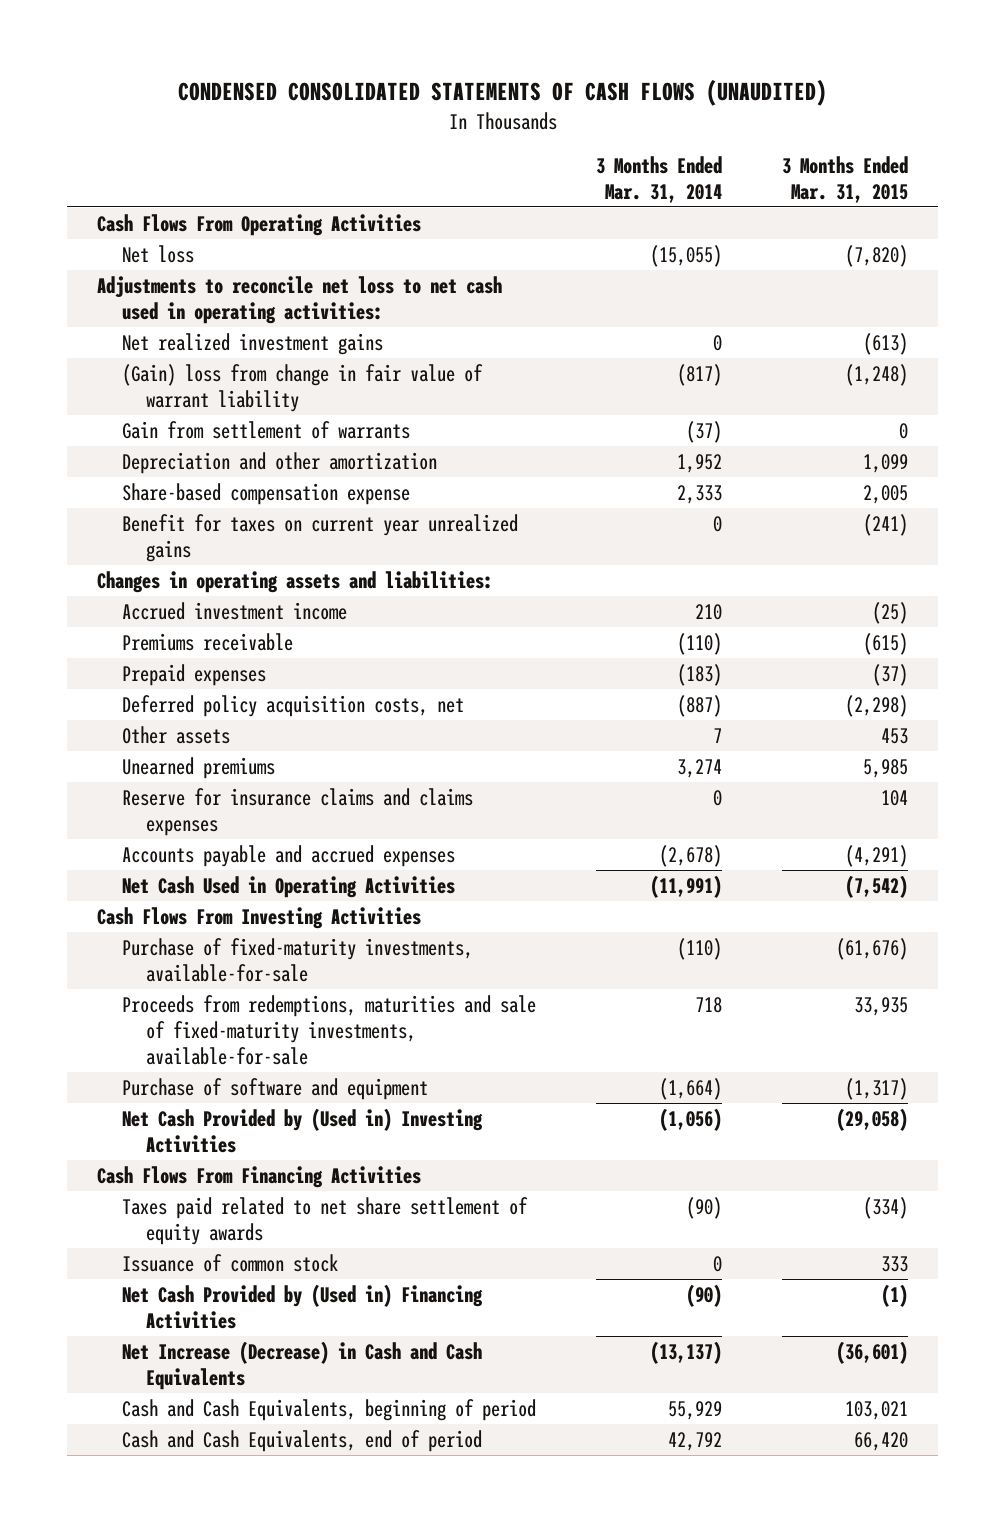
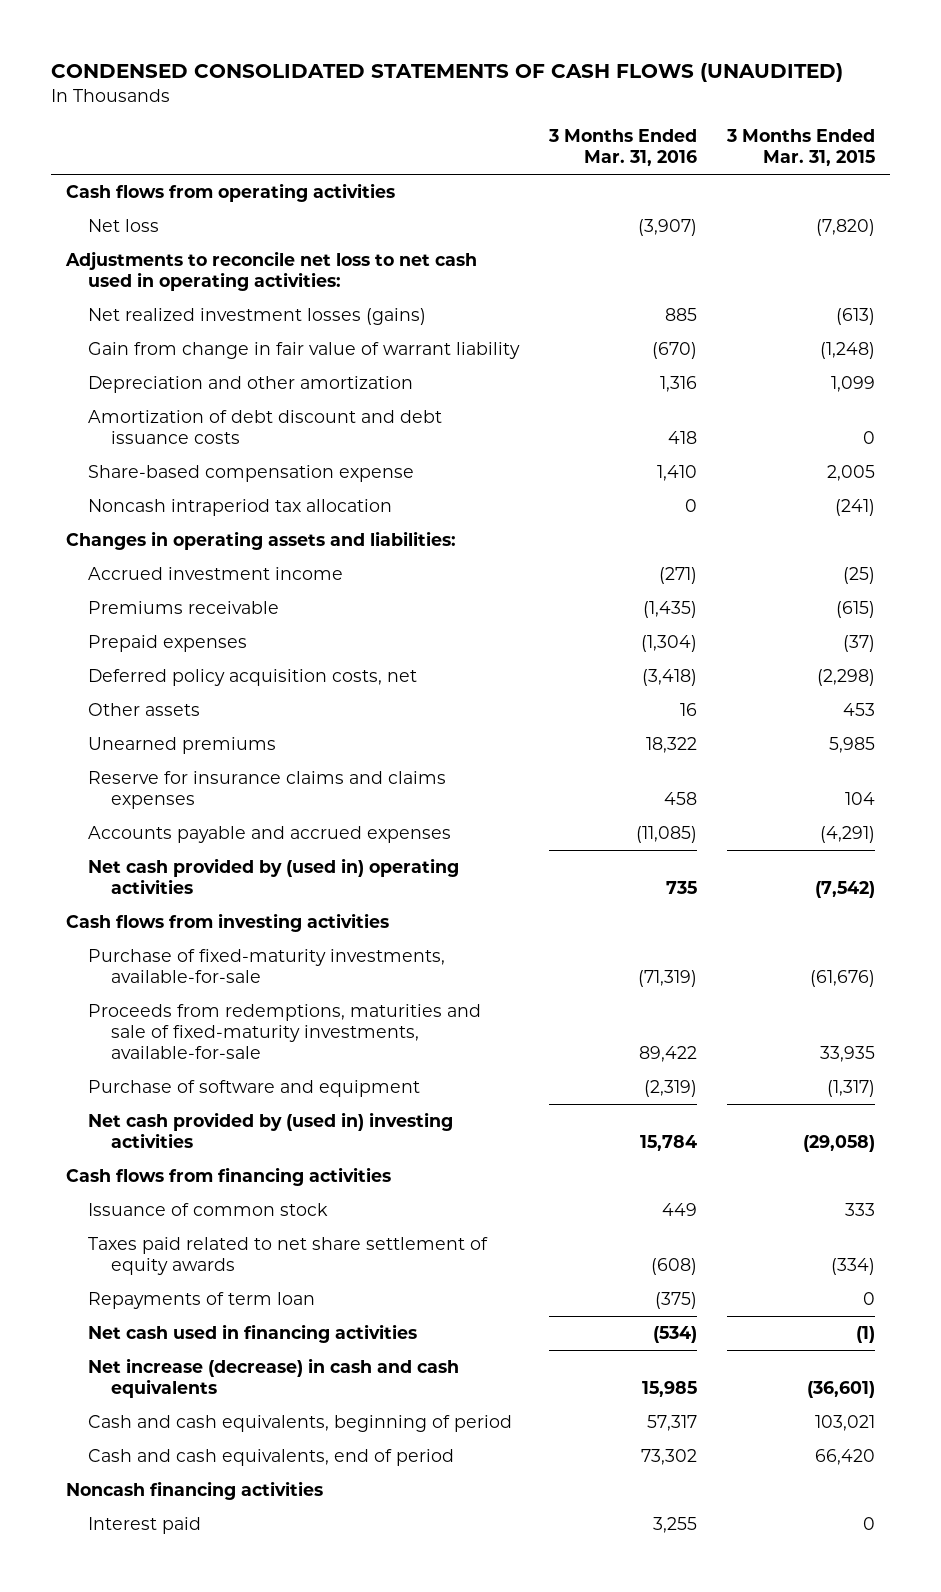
[595,155,722,203] 3 Months Ended Mar. 31, 2014 -> none
none -> [548,129,698,167] 3 Months Ended Mar. 31, 2016
[97,213,422,236] Cash Flows From Operating Activities -> [65,183,395,203] Cash flows from operating activities
[121,420,410,439] Gain from settlement of warrants -> none
[121,332,383,355] Net realized investment gains -> [88,308,427,326] Net realized investment losses (gains)
[121,363,483,412] (Gain) loss from change in fair value of warrant liability -> [88,342,521,360] Gain from change in fair value of warrant liability
none -> [88,410,443,445] Amortization of debt discount and debt issuance costs
[121,513,518,562] Benefit for taxes on current year unrealized gains -> [88,499,393,517] Noncash intraperiod tax allocation
[121,875,455,898] Net Cash Used in Operating Activities -> [88,858,460,895] Net cash provided by (used in) operating activities
[97,906,422,929] Cash Flows From Investing Activities -> [65,913,389,933] Cash flows from investing activities
[121,1107,483,1153] Net Cash Provided by (Used in) Investing Activities -> [88,1112,454,1149] Net cash provided by (used in) investing activities
[97,1165,422,1188] Cash Flows From Financing Activities -> [65,1167,391,1187] Cash flows from financing activities
[121,1196,528,1245] Taxes paid related to net share settlement of equity awards -> [88,1237,489,1276] Taxes paid related to net share settlement of equity awards
none -> [88,1292,316,1310] Repayments of term loan
[121,1283,483,1329] Net Cash Provided by (Used in) Financing Activities -> [88,1324,418,1344] Net cash used in financing activities
[121,1340,482,1390] Net Increase (Decrease) in Cash and Cash Equivalents -> [88,1358,460,1399] Net increase (decrease) in cash and cash equivalents
[121,1398,536,1421] Cash and Cash Equivalents, beginning of period -> [88,1415,513,1433] Cash and cash equivalents, beginning of period
[121,1429,482,1452] Cash and Cash Equivalents, end of period -> [88,1449,455,1467] Cash and cash equivalents, end of period
none -> [65,1481,323,1501] Noncash financing activities
none -> [88,1517,202,1535] Interest paid

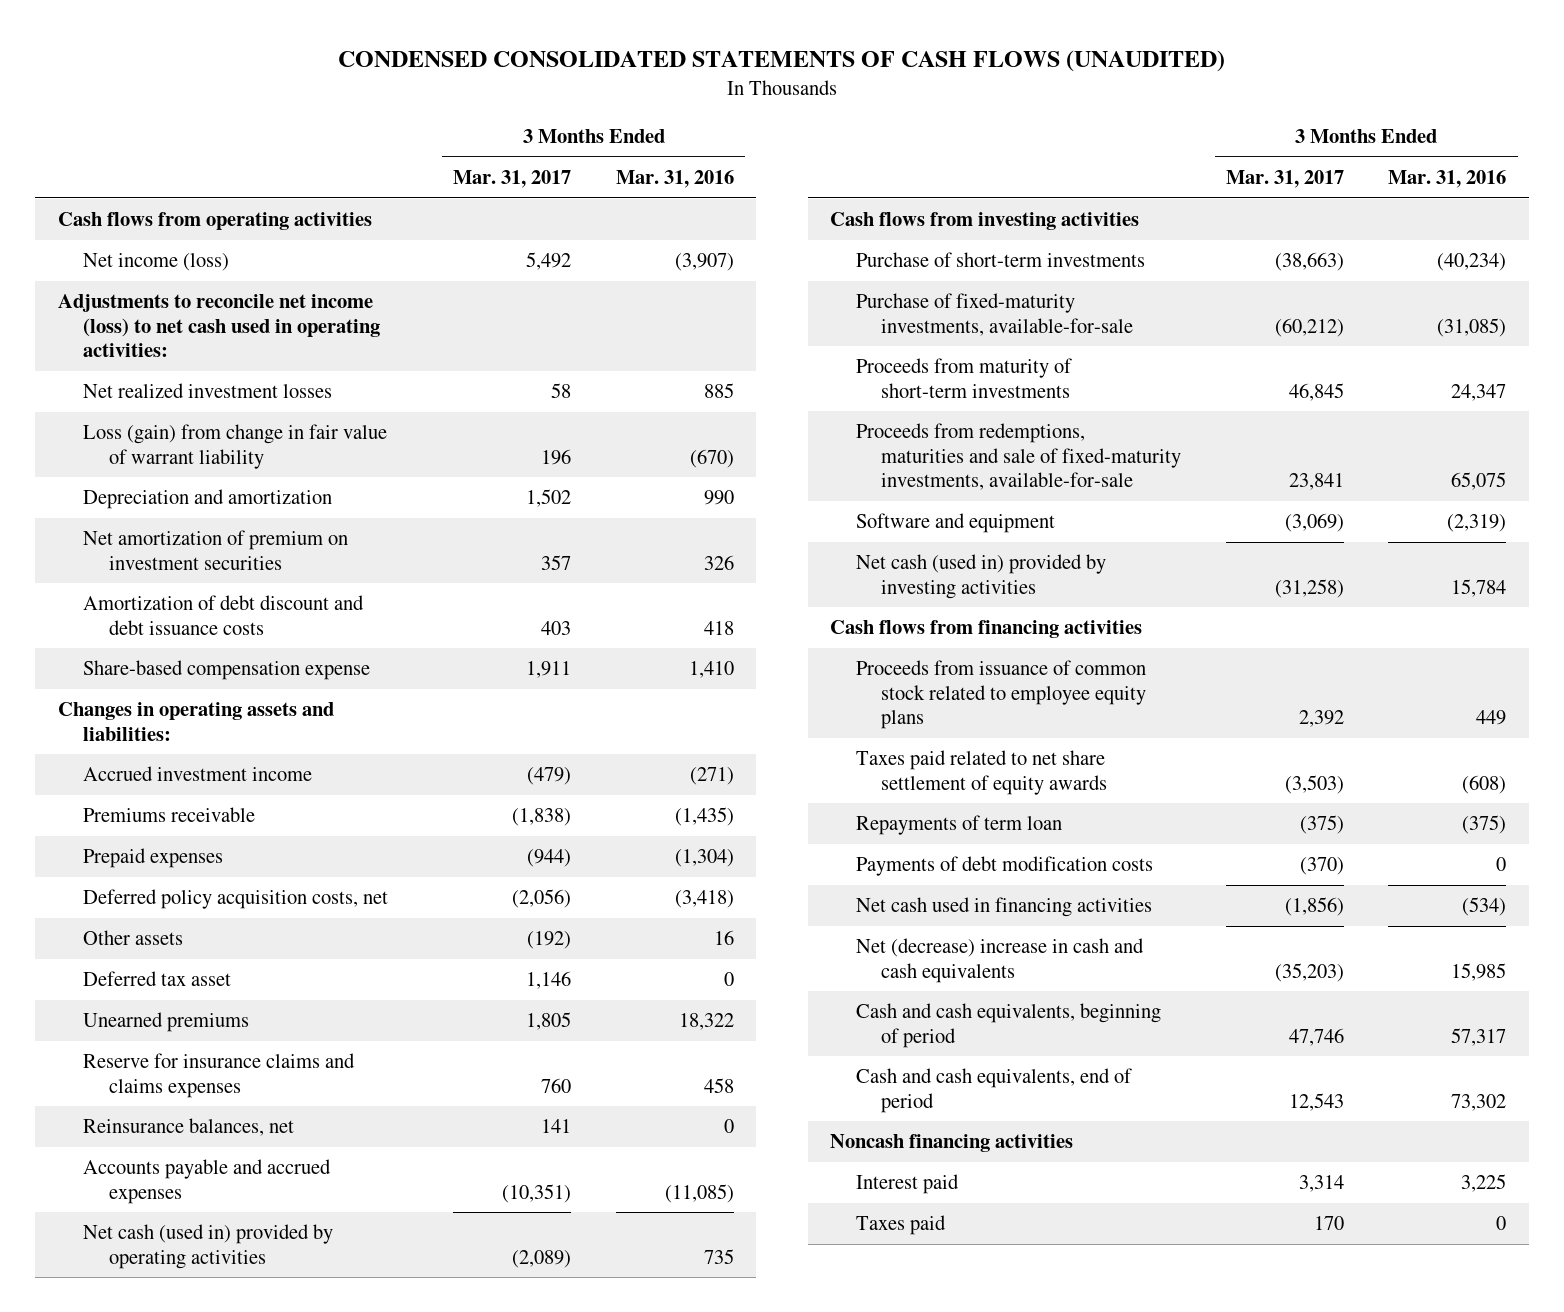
[725,129,875,167] 3 Months Ended Mar. 31, 2015 -> none
none -> [453,170,572,189] Mar. 31, 2017
[88,219,160,233] Net loss -> [83,253,230,272] Net income (loss)
[64,251,477,292] Adjustments to reconcile net loss to net cash used in operating activities: -> [57,294,381,358] Adjustments to reconcile net income (loss) to net cash used in operating activities:
[88,308,427,326] Net realized investment losses (gains) -> [83,383,333,399] Net realized investment losses
[88,342,521,360] Gain from change in fair value of warrant liability -> [83,424,388,469] Loss (gain) from change in fair value of warrant liability
[88,376,414,394] Depreciation and other amortization -> [83,489,333,510] Depreciation and amortization
[660,376,698,393] 1,316 -> [703,490,734,506] 990
none -> [83,530,349,570] Net amortization of premium on investment securities
[88,499,393,517] Noncash intraperiod tax allocation -> none
none -> [83,971,232,987] Deferred tax asset
none -> [83,1118,295,1137] Reinsurance balances, net
[88,858,460,895] Net cash provided by (used in) operating activities -> [83,1224,334,1269] Net cash (used in) provided by operating activities
none -> [855,252,1145,268] Purchase of short-term investments
[638,970,698,988] (71,319) -> [1437,317,1507,337] (31,085)
none -> [855,358,1072,398] Proceeds from maturity of short-term investments
[639,1046,698,1063] 89,422 -> [1451,472,1507,491] 65,075
[88,1080,421,1098] Purchase of software and equipment -> [855,513,1055,534] Software and equipment
[88,1112,454,1149] Net cash provided by (used in) investing activities -> [855,554,1106,599] Net cash (used in) provided by investing activities
[88,1203,329,1217] Issuance of common stock -> [855,660,1147,730] Proceeds from issuance of common stock related to employee equity plans
none -> [855,856,1153,877] Payments of debt modification costs
[88,1358,460,1399] Net increase (decrease) in cash and cash equivalents -> [855,938,1144,983] Net (decrease) increase in cash and cash equivalents
[653,1517,698,1534] 3,255 -> [1461,1174,1507,1193] 3,225
none -> [855,1215,946,1236] Taxes paid

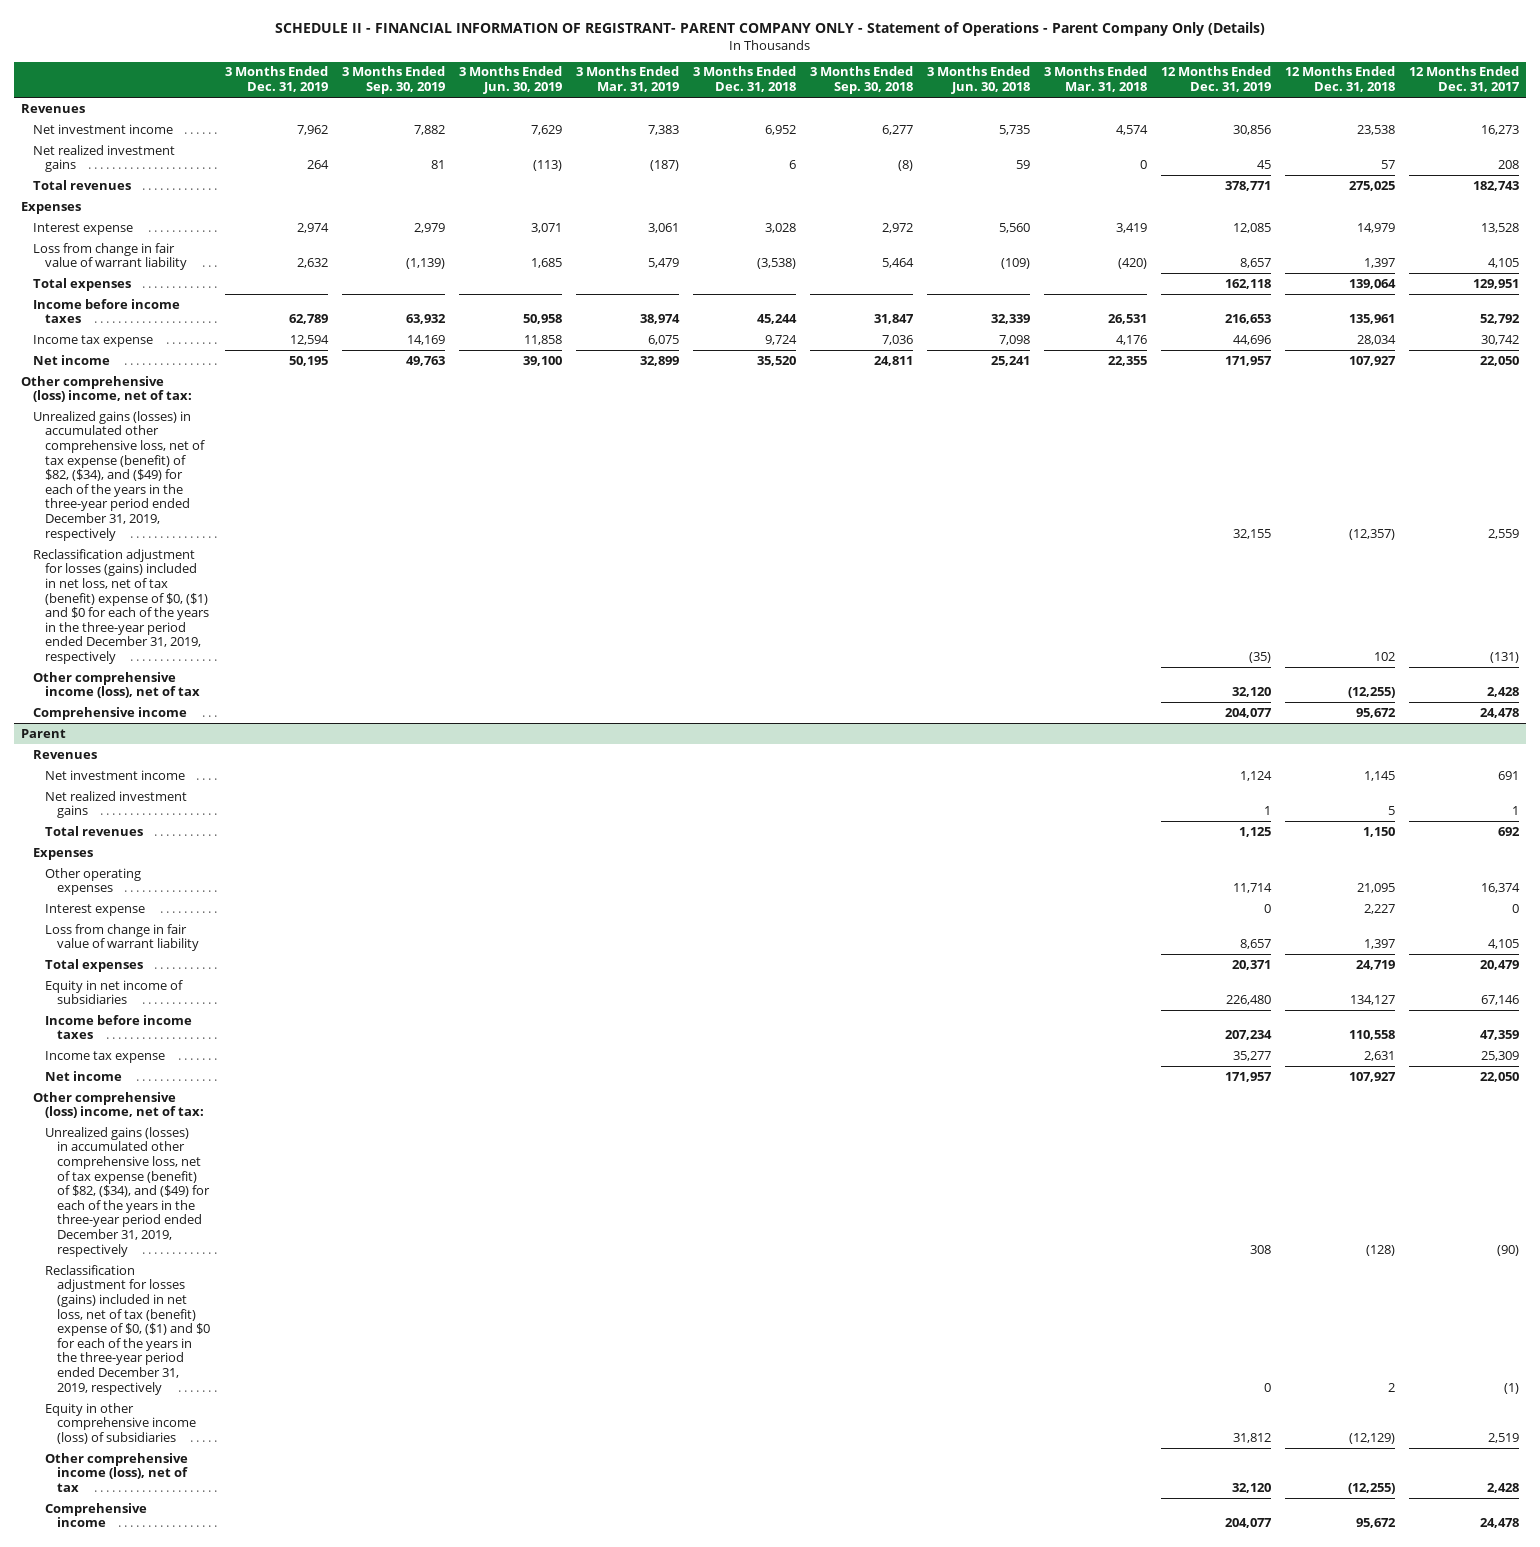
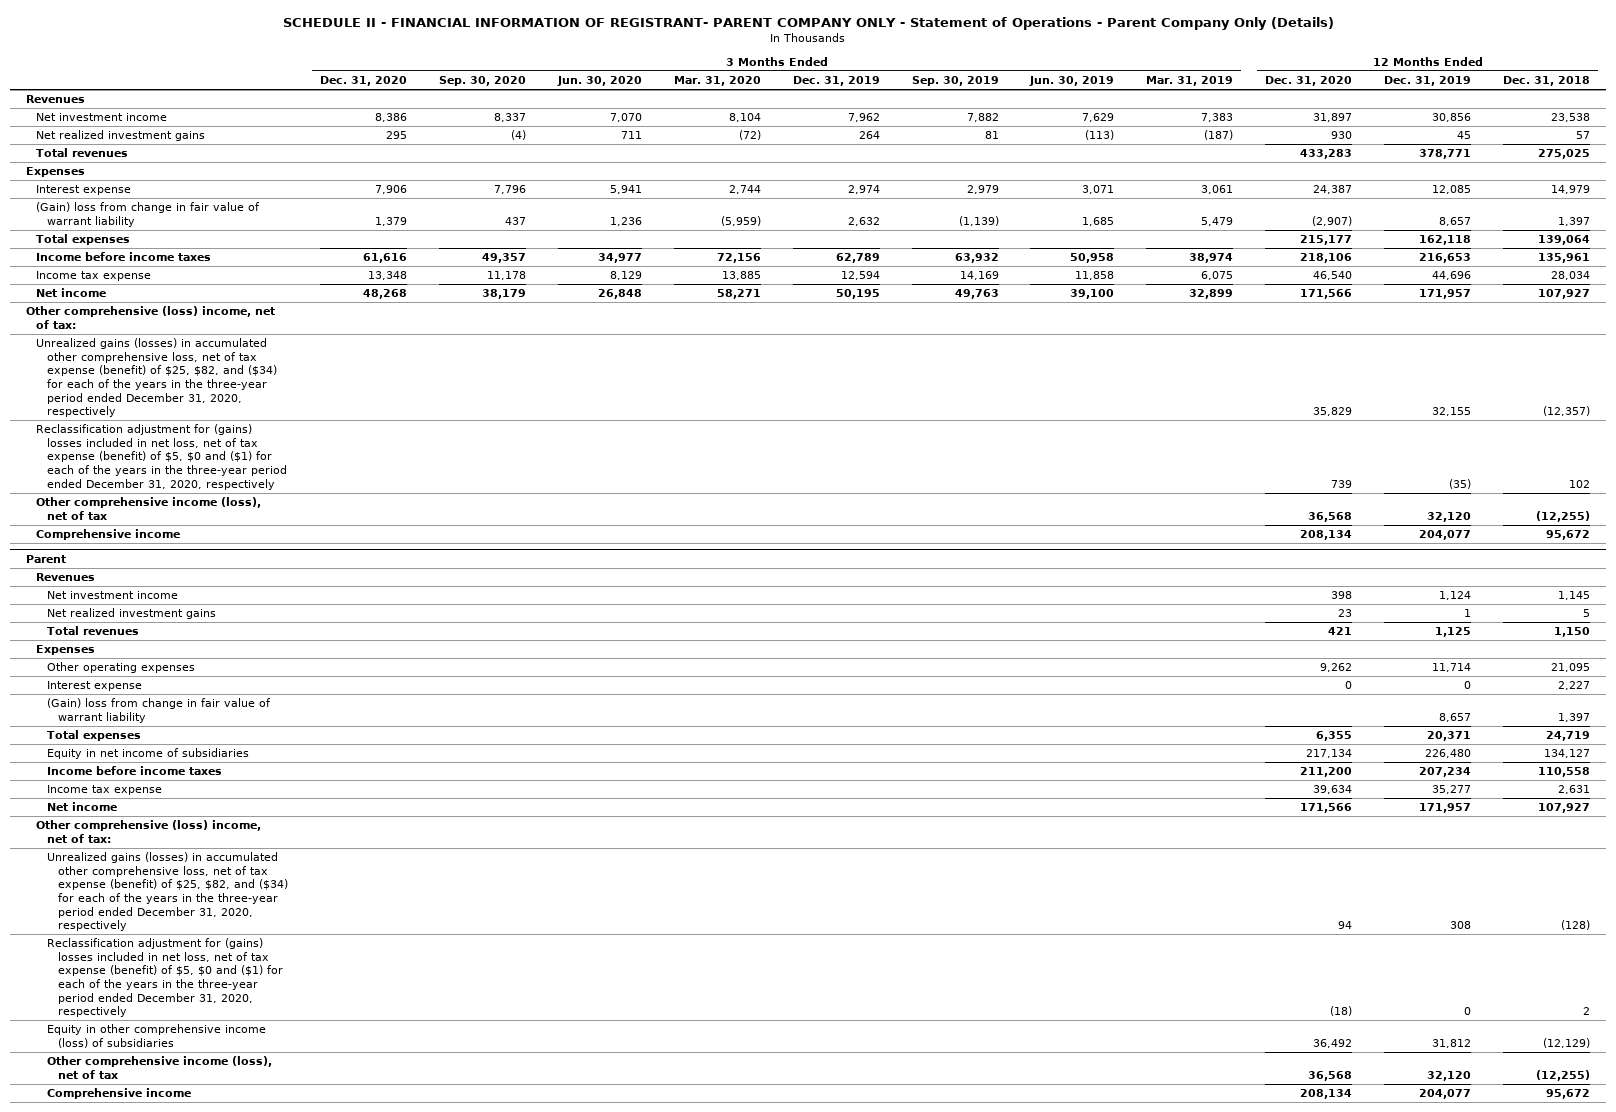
[692,66,796,93] 3 Months Ended Dec. 31, 2018 -> none
[809,66,913,95] 3 Months Ended Sep. 30, 2018 -> none
[926,66,1030,95] 3 Months Ended Jun. 30, 2018 -> none
[1043,66,1147,93] 3 Months Ended Mar. 31, 2018 -> none
[1408,66,1520,93] 12 Months Ended Dec. 31, 2017 -> none
none -> [319,76,407,87] Dec. 31, 2020
none -> [438,76,526,87] Sep. 30, 2020
none -> [556,76,642,87] Jun. 30, 2020
none -> [673,76,761,87] Mar. 31, 2020
none -> [1265,76,1353,87] Dec. 31, 2020
[33,242,188,271] Loss from change in fair value of warrant liability -> [36,202,261,227] (Gain) loss from change in fair value of warrant liability
[33,410,206,541] Unrealized gains (losses) in accumulated other comprehensive loss, net of tax expense (benefit) of $82, ($34), and ($49) for each of the years in the three-year period ended December 31, 2019, respectively -> [36,338,278,418] Unrealized gains (losses) in accumulated other comprehensive loss, net of tax expense (benefit) of $25, $82, and ($34) for each of the years in the three-year period ended December 31, 2020, respectively
[33,548,210,665] Reclassification adjustment for losses (gains) included in net loss, net of tax (benefit) expense of $0, ($1) and $0 for each of the years in the three-year period ended December 31, 2019, respectively -> [36,424,288,490] Reclassification adjustment for (gains) losses included in net loss, net of tax expense (benefit) of $5, $0 and ($1) for each of the years in the three-year period ended December 31, 2020, respectively
[45,923,200,952] Loss from change in fair value of warrant liability -> [47,698,272,723] (Gain) loss from change in fair value of warrant liability
[45,1126,211,1257] Unrealized gains (losses) in accumulated other comprehensive loss, net of tax expense (benefit) of $82, ($34), and ($49) for each of the years in the three-year period ended December 31, 2019, respectively -> [47,852,288,932] Unrealized gains (losses) in accumulated other comprehensive loss, net of tax expense (benefit) of $25, $82, and ($34) for each of the years in the three-year period ended December 31, 2020, respectively
[45,1264,211,1395] Reclassification adjustment for losses (gains) included in net loss, net of tax (benefit) expense of $0, ($1) and $0 for each of the years in the three-year period ended December 31, 2019, respectively -> [47,938,283,1018] Reclassification adjustment for (gains) losses included in net loss, net of tax expense (benefit) of $5, $0 and ($1) for each of the years in the three-year period ended December 31, 2020, respectively

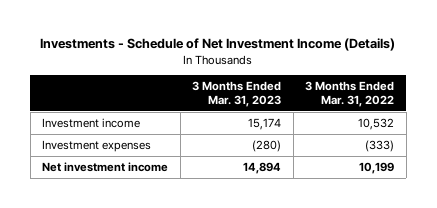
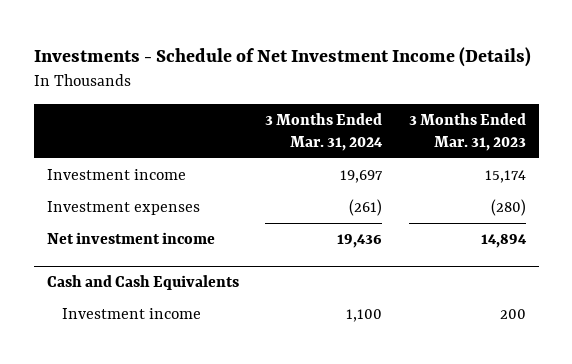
[305,81,395,108] 3 Months Ended Mar. 31, 2022 -> none
none -> [265,112,384,151] 3 Months Ended Mar. 31, 2024
none -> [46,275,239,291] Cash and Cash Equivalents
none -> [61,308,201,320] Investment income

